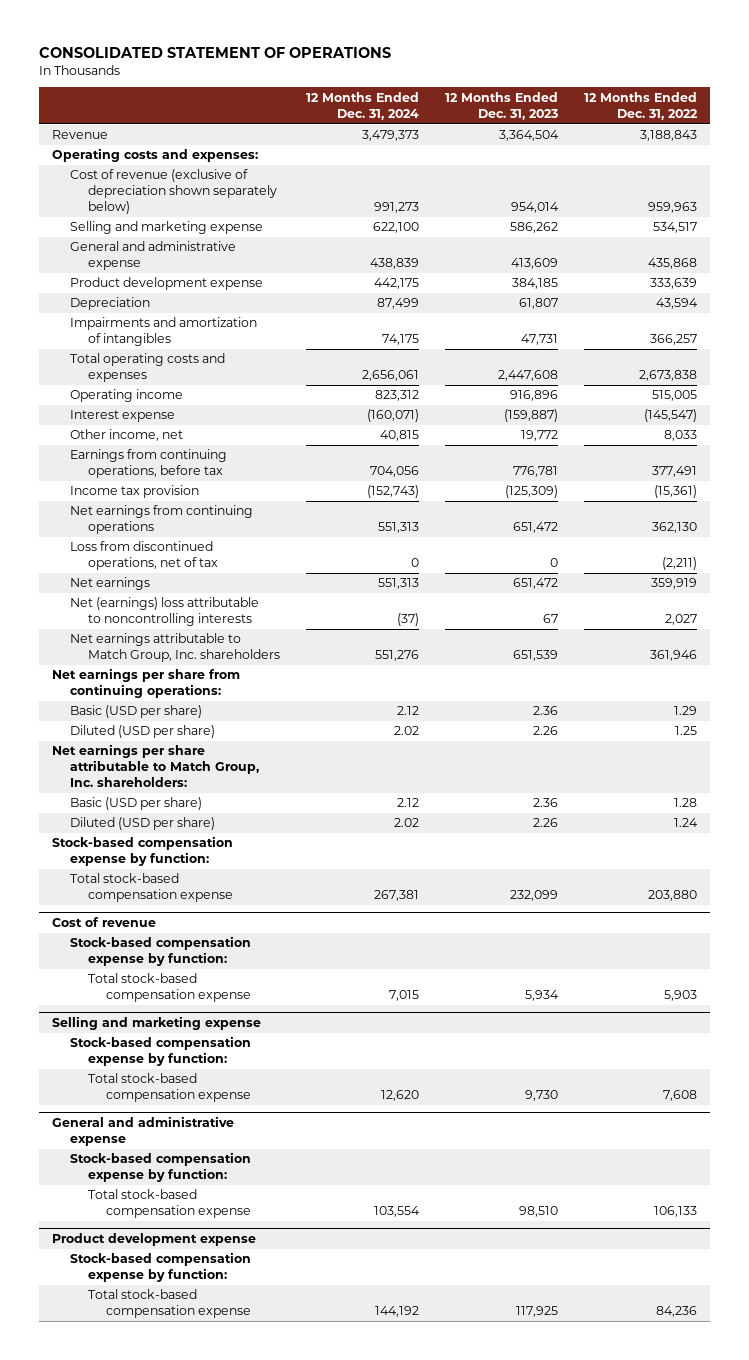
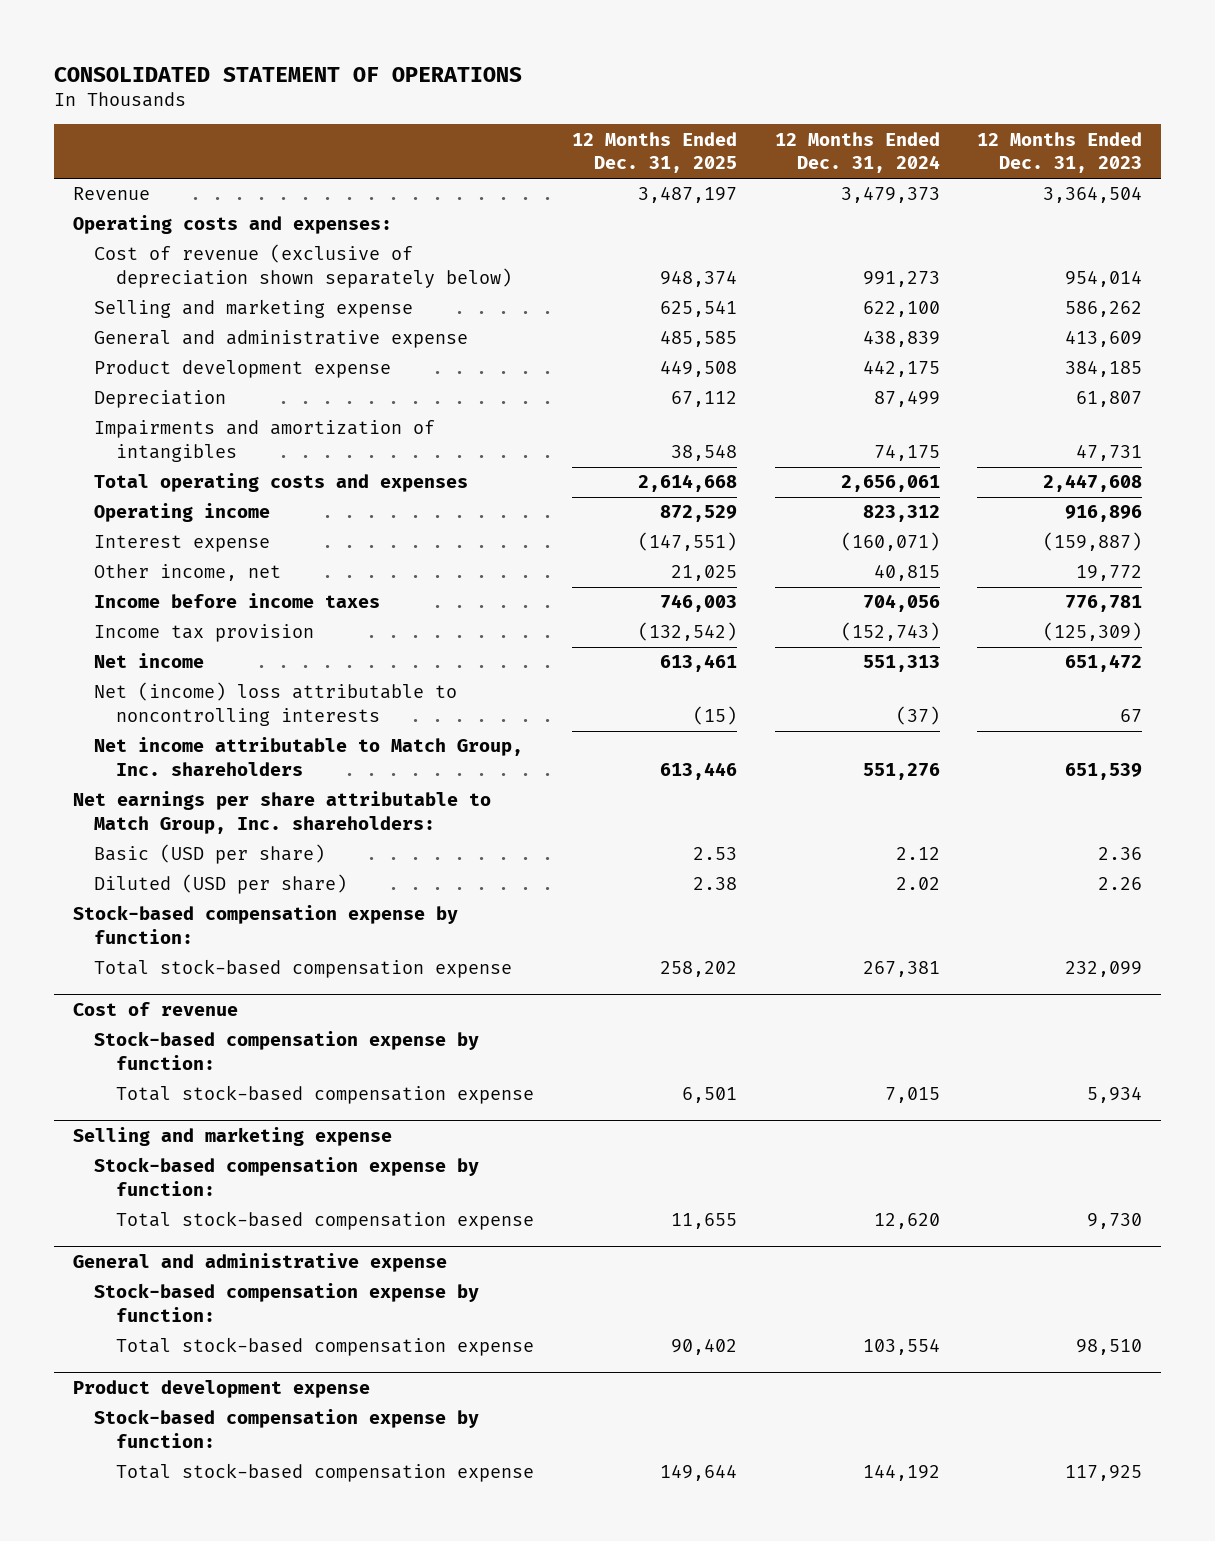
[584,91,699,120] 12 Months Ended Dec. 31, 2022 -> none
none -> [571,131,737,174] 12 Months Ended Dec. 31, 2025
[69,449,227,479] Earnings from continuing operations, before tax -> [94,593,381,609] Income before income taxes
[69,541,218,571] Loss from discontinued operations, net of tax -> none
[69,577,150,591] Net earnings -> none
[52,668,241,699] Net earnings per share from continuing operations: -> none
[69,705,202,719] Basic (USD per share) -> none
[69,725,215,739] Diluted (USD per share) -> none
[69,505,253,535] Net earnings from continuing operations -> [94,653,205,669] Net income
[69,597,259,627] Net (earnings) loss attributable to noncontrolling interests -> [94,682,458,726] Net (income) loss attributable to noncontrolling interests
[69,633,280,663] Net earnings attributable to Match Group, Inc. shareholders -> [94,737,524,776] Net income attributable to Match Group, Inc. shareholders

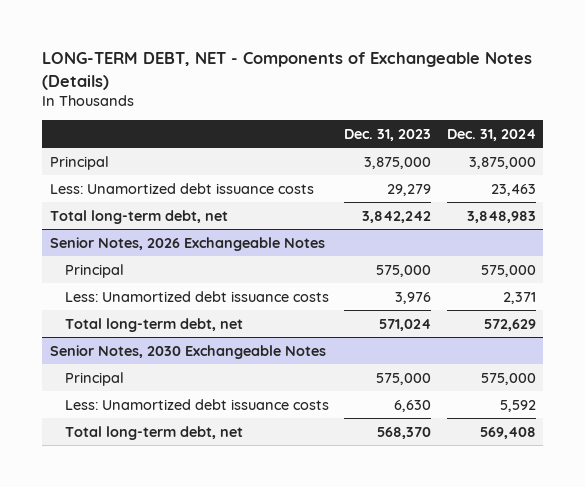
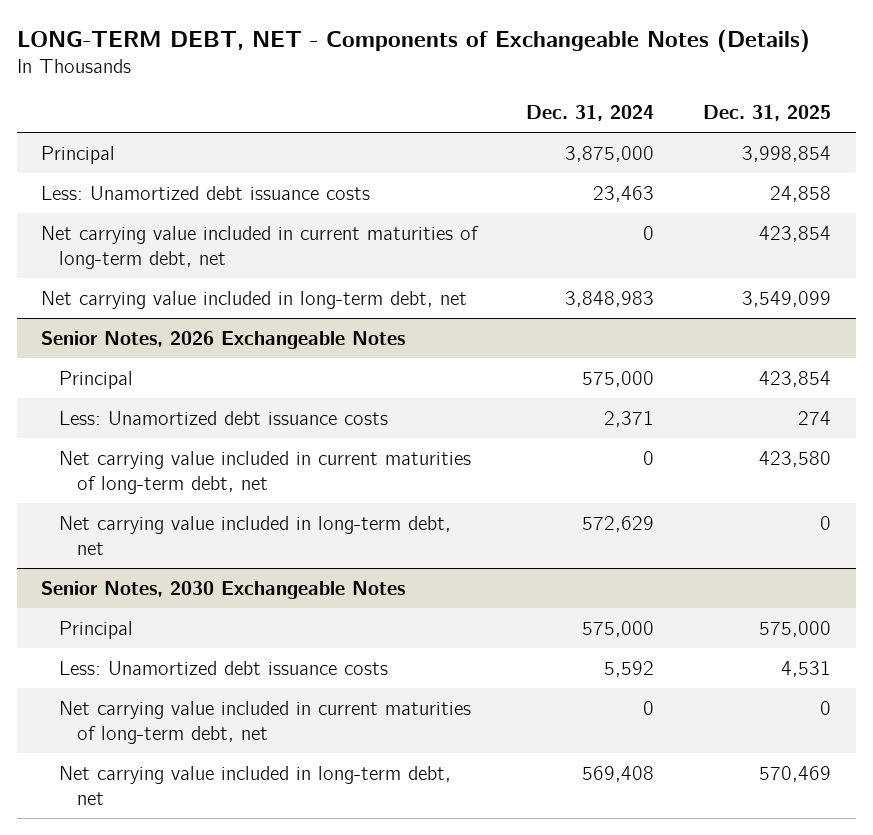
[344,128,432,141] Dec. 31, 2023 -> none
none -> [703,105,832,122] Dec. 31, 2025
none -> [41,225,480,269] Net carrying value included in current maturities of long-term debt, net
[49,209,228,224] Total long-term debt, net -> [41,290,468,309] Net carrying value included in long-term debt, net
none -> [59,450,472,494] Net carrying value included in current maturities of long-term debt, net
[65,317,244,332] Total long-term debt, net -> [59,515,452,555] Net carrying value included in long-term debt, net
none -> [59,700,472,744] Net carrying value included in current maturities of long-term debt, net
[65,425,244,440] Total long-term debt, net -> [59,765,452,805] Net carrying value included in long-term debt, net

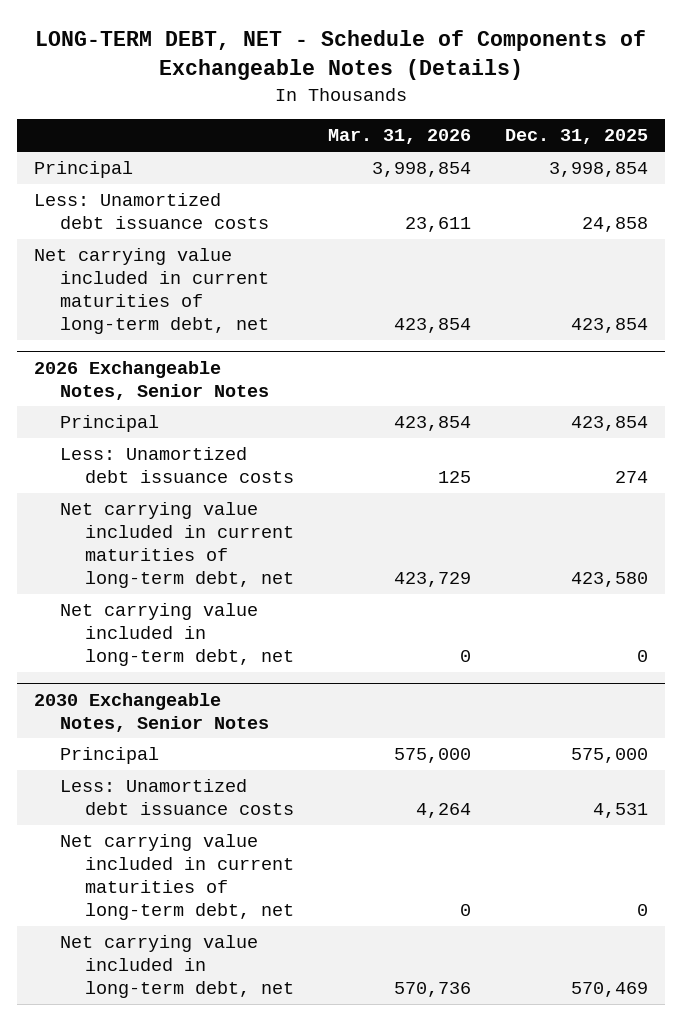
[16,29,810,54] LONG-TERM DEBT, NET - Components of Exchangeable Notes (Details) -> [35,30,647,81] LONG-TERM DEBT, NET - Schedule of Components of Exchangeable Notes (Details)
[526,105,655,122] Dec. 31, 2024 -> none
none -> [328,129,472,145] Mar. 31, 2026
[41,290,468,309] Net carrying value included in long-term debt, net -> none
[41,330,406,349] Senior Notes, 2026 Exchangeable Notes -> [34,360,269,400] 2026 Exchangeable Notes, Senior Notes
[41,580,406,599] Senior Notes, 2030 Exchangeable Notes -> [34,692,269,732] 2030 Exchangeable Notes, Senior Notes

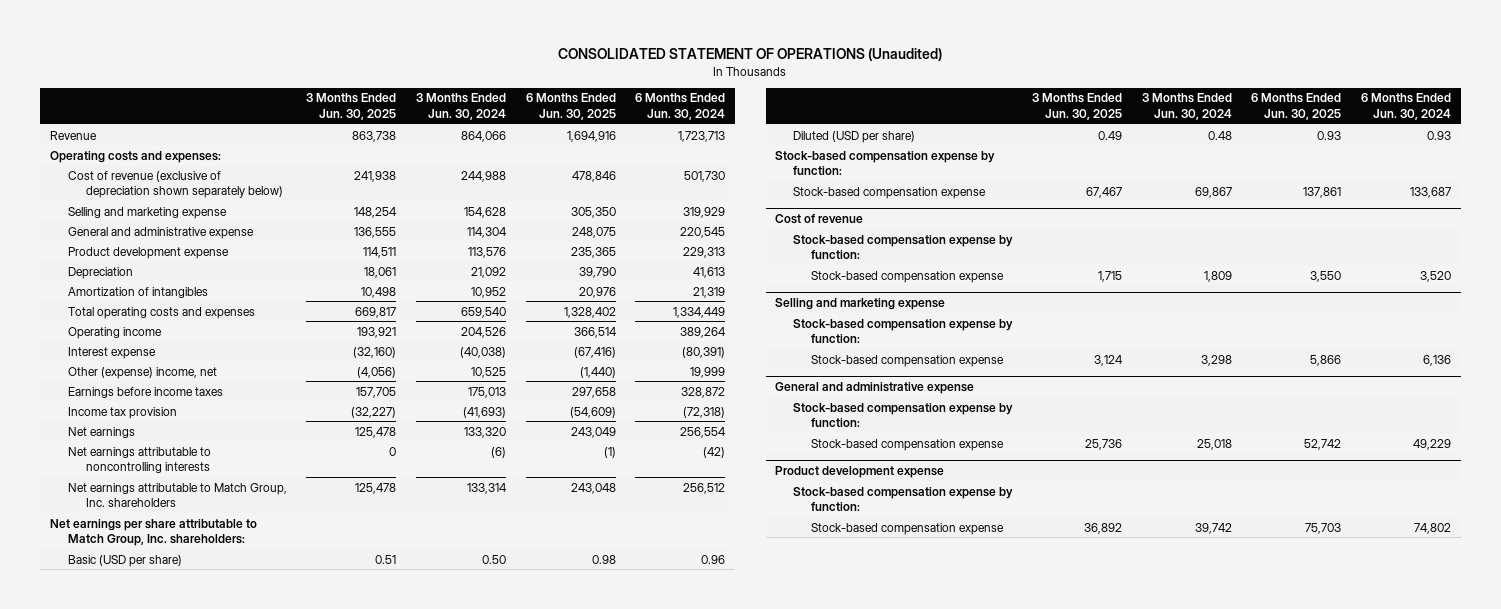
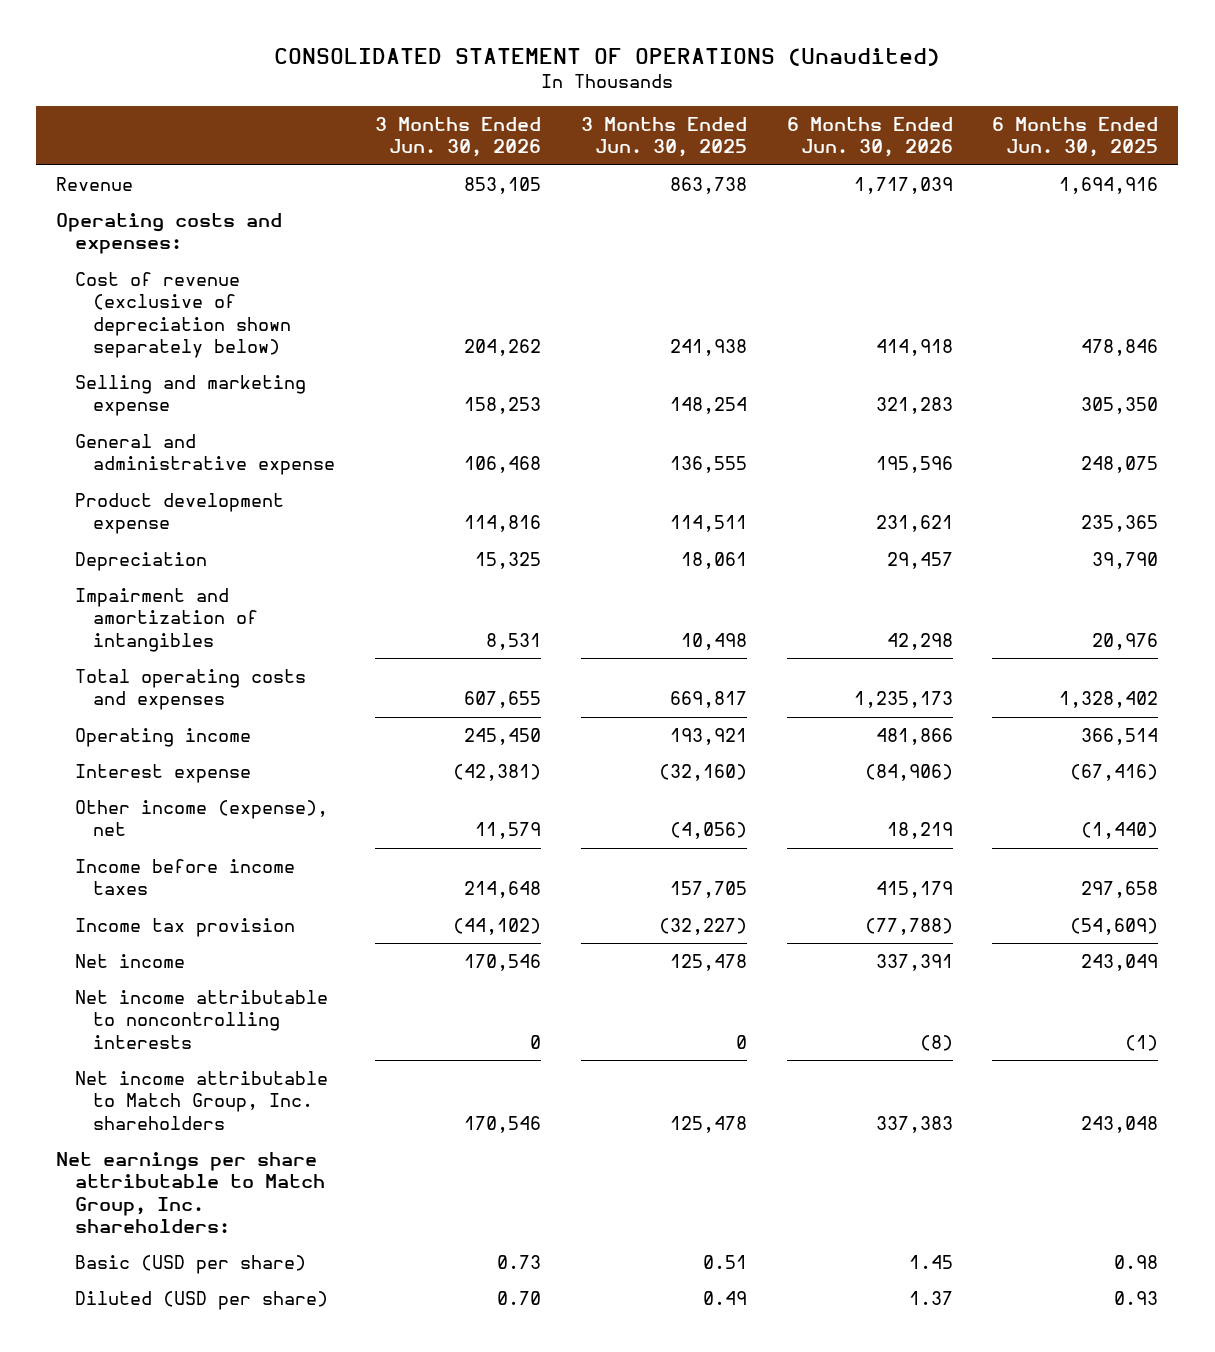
[415,93,506,120] 3 Months Ended Jun. 30, 2024 -> none
[635,93,726,120] 6 Months Ended Jun. 30, 2024 -> none
none -> [374,116,541,158] 3 Months Ended Jun. 30, 2026
none -> [786,116,953,158] 6 Months Ended Jun. 30, 2026
[67,286,208,298] Amortization of intangibles -> [74,587,259,652] Impairment and amortization of intangibles
[67,366,217,379] Other (expense) income, net -> [74,799,328,837] Other income (expense), net
[67,386,223,398] Earnings before income taxes -> [74,858,295,896] Income before income taxes
[67,426,135,438] Net earnings -> [74,953,185,968] Net income
[67,446,211,474] Net earnings attributable to noncontrolling interests -> [74,989,328,1049] Net income attributable to noncontrolling interests
[67,482,287,508] Net earnings attributable to Match Group, Inc. shareholders -> [74,1070,328,1130] Net income attributable to Match Group, Inc. shareholders
[775,150,996,176] Stock-based compensation expense by function: -> none
[793,186,987,199] Stock-based compensation expense -> none
[775,214,864,225] Cost of revenue -> none
[793,234,1014,260] Stock-based compensation expense by function: -> none
[811,270,1005,283] Stock-based compensation expense -> none
[775,298,946,311] Selling and marketing expense -> none
[793,318,1014,344] Stock-based compensation expense by function: -> none
[811,354,1005,367] Stock-based compensation expense -> none
[775,382,975,395] General and administrative expense -> none
[793,402,1014,428] Stock-based compensation expense by function: -> none
[811,438,1005,451] Stock-based compensation expense -> none
[775,466,945,479] Product development expense -> none
[793,486,1014,512] Stock-based compensation expense by function: -> none
[811,522,1005,535] Stock-based compensation expense -> none

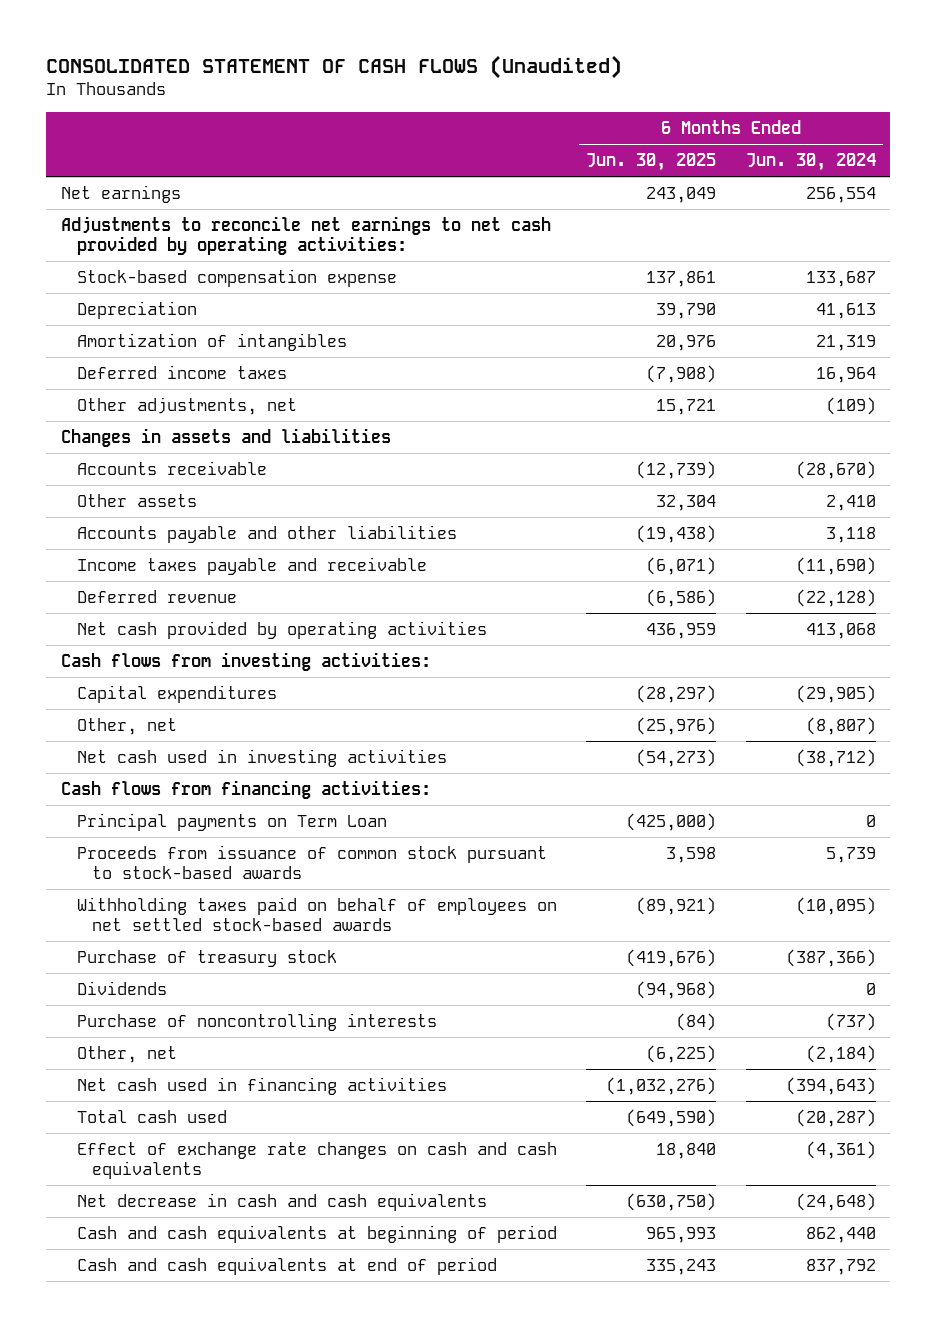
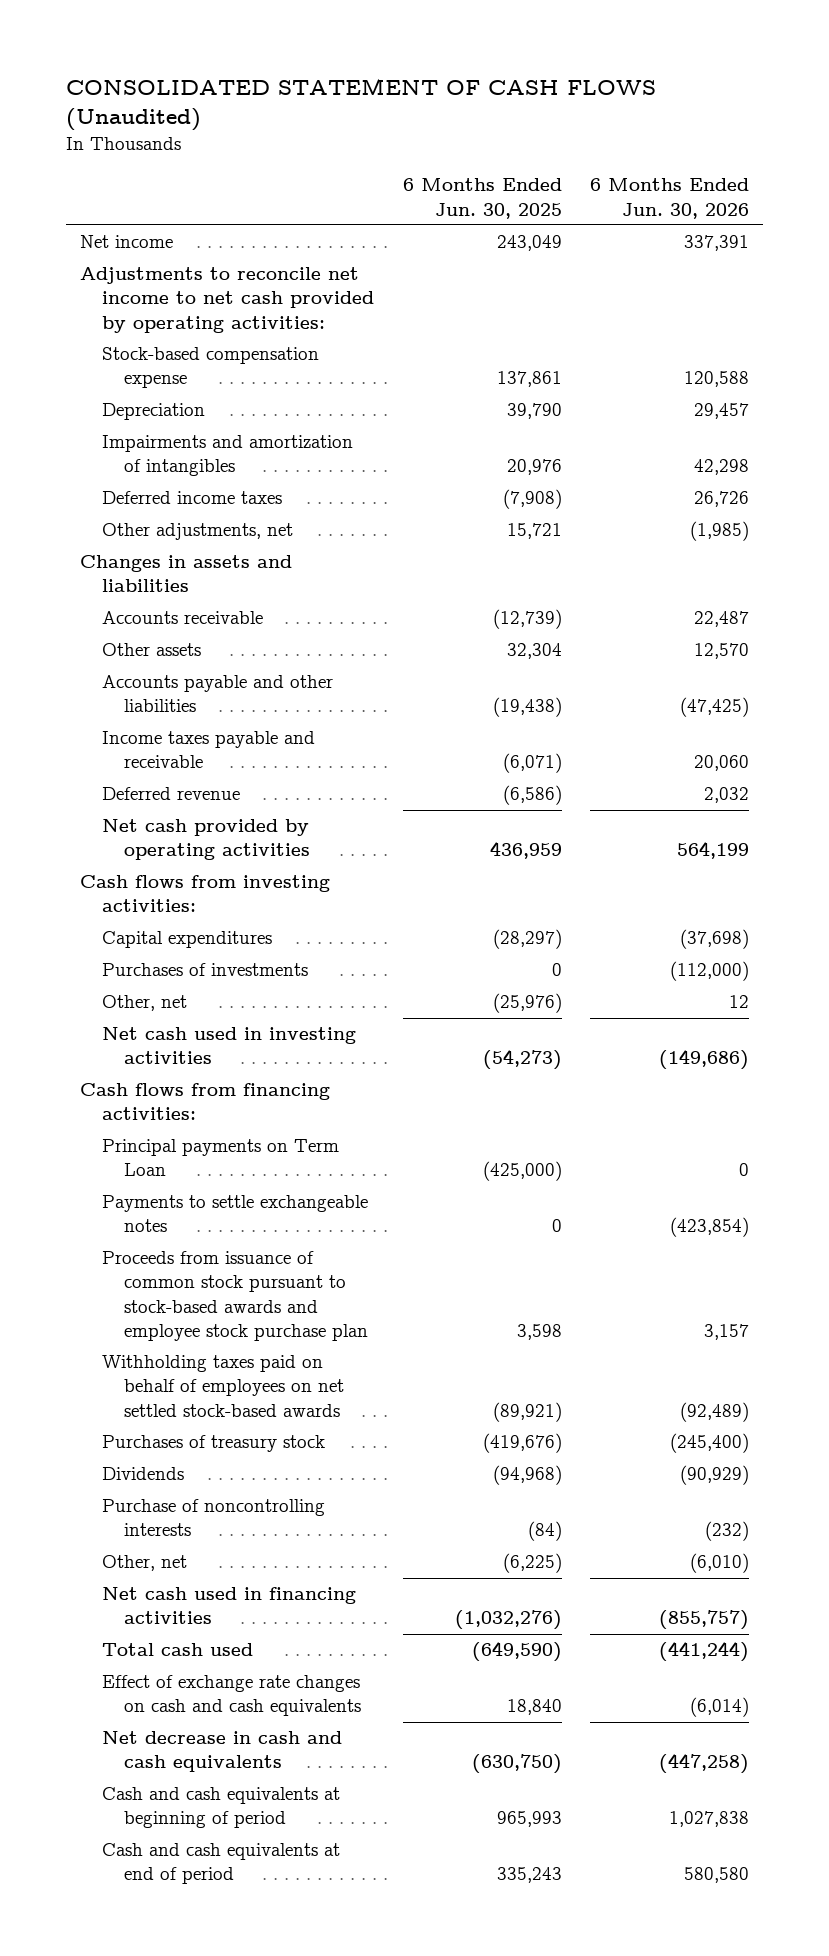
[745,152,876,171] Jun. 30, 2024 -> none
none -> [590,178,750,219] 6 Months Ended Jun. 30, 2026
[61,184,182,203] Net earnings -> [79,235,173,249] Net income
[61,215,552,255] Adjustments to reconcile net earnings to net cash provided by operating activities: -> [79,267,375,333] Adjustments to reconcile net income to net cash provided by operating activities:
[76,332,347,351] Amortization of intangibles -> [102,435,354,477] Impairments and amortization of intangibles
none -> [102,963,309,977] Purchases of investments
none -> [102,1195,369,1233] Payments to settle exchangeable notes
[76,844,547,879] Proceeds from issuance of common stock pursuant to stock-based awards -> [102,1251,369,1341] Proceeds from issuance of common stock pursuant to stock-based awards and employee stock purchase plan
[76,949,337,967] Purchase of treasury stock -> [102,1435,326,1453] Purchases of treasury stock

